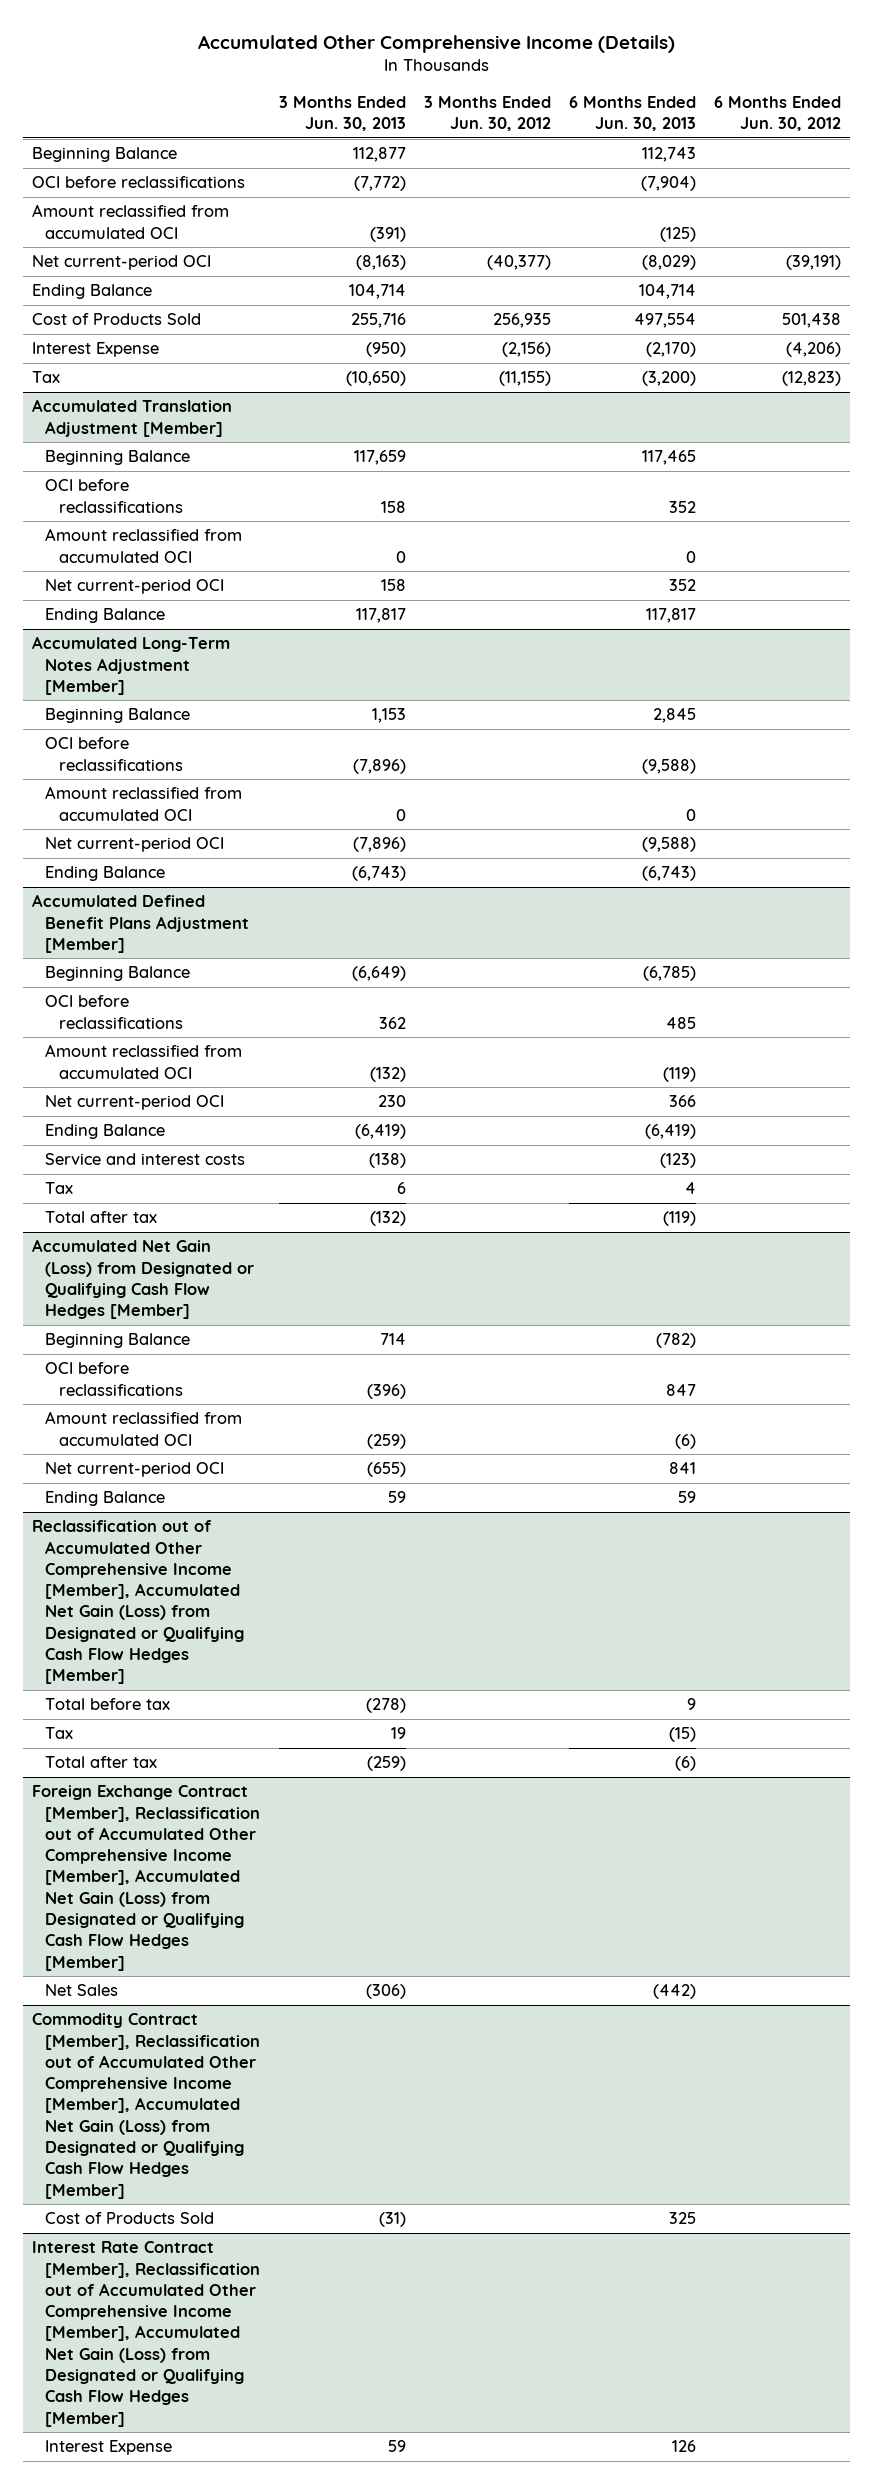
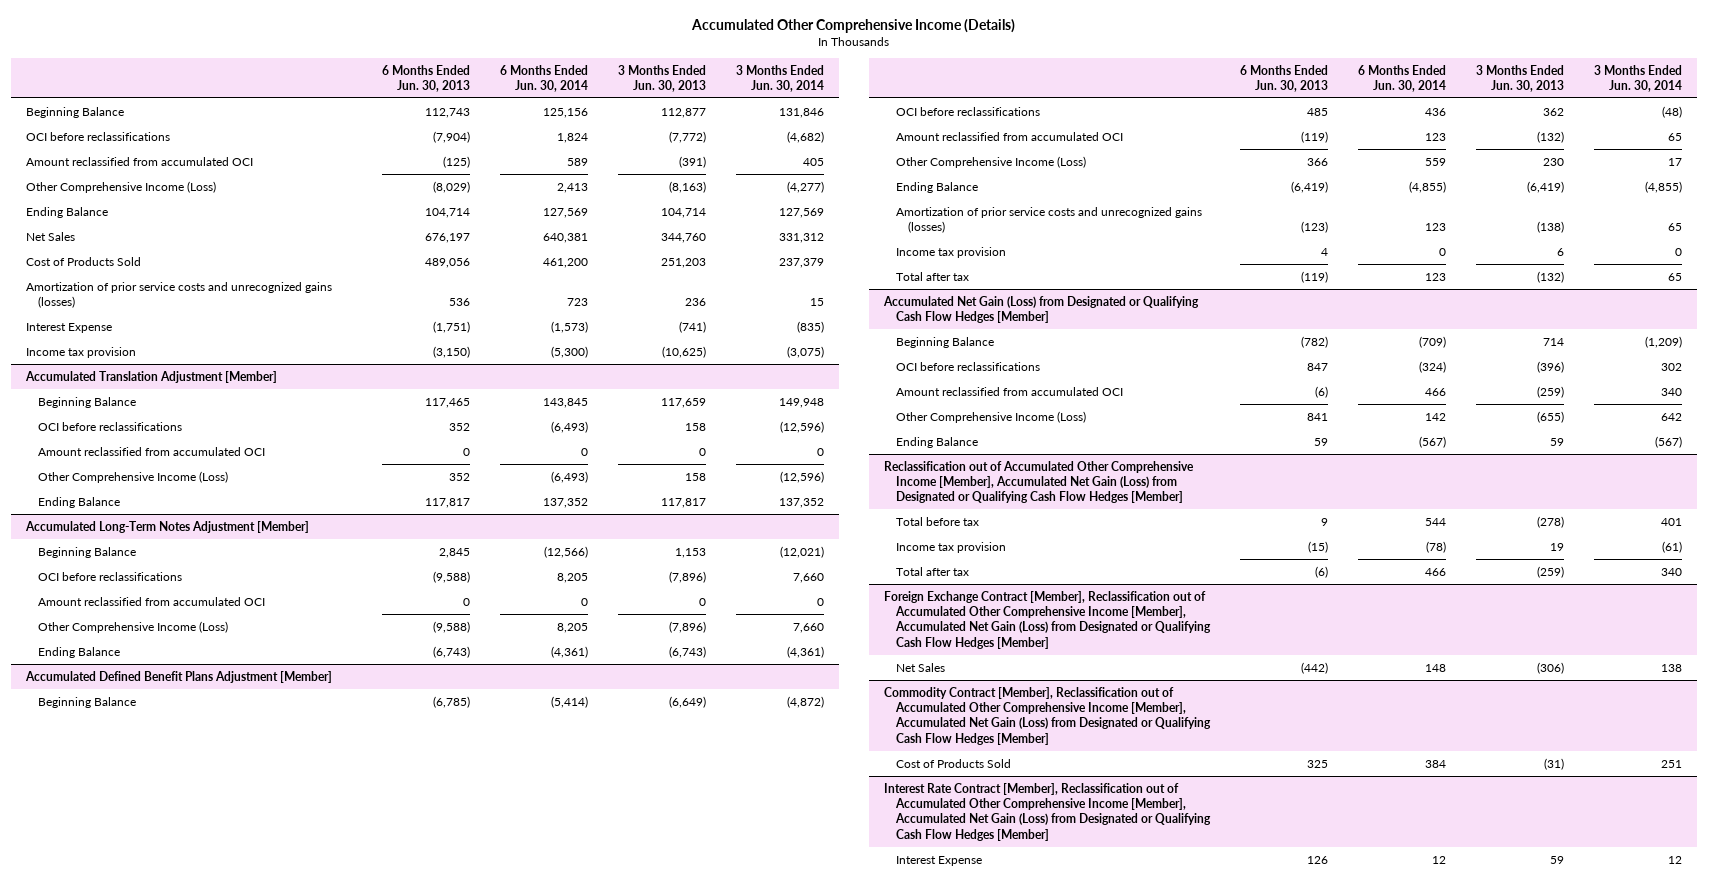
[423,95,551,132] 3 Months Ended Jun. 30, 2012 -> none
[714,95,842,132] 6 Months Ended Jun. 30, 2012 -> none
none -> [500,64,589,92] 6 Months Ended Jun. 30, 2014
none -> [736,64,825,92] 3 Months Ended Jun. 30, 2014
[31,255,211,271] Net current-period OCI -> [26,180,217,193] Other Comprehensive Income (Loss)
none -> [26,231,76,241] Net Sales
[350,313,406,329] 255,716 -> [661,257,707,268] 251,203
[634,313,697,329] 497,554 -> [425,257,471,268] 489,056
none -> [26,281,333,308] Amortization of prior service costs and unrecognized gains (losses)
[365,342,406,358] (950) -> [679,320,707,333] (741)
[646,342,697,358] (2,170) -> [433,320,471,333] (1,751)
[31,371,60,384] Tax -> [26,346,137,358] Income tax provision
[345,371,406,387] (10,650) -> [662,345,707,358] (10,625)
[642,371,697,387] (3,200) -> [433,345,471,358] (3,150)
[45,579,225,595] Net current-period OCI -> [38,470,229,483] Other Comprehensive Income (Loss)
[45,837,225,853] Net current-period OCI -> [38,620,229,633] Other Comprehensive Income (Loss)
[45,1095,225,1111] Net current-period OCI -> [895,155,1086,168] Other Comprehensive Income (Loss)
[45,1153,246,1166] Service and interest costs -> [895,206,1202,233] Amortization of prior service costs and unrecognized gains (losses)
[45,1182,74,1195] Tax -> [895,246,1006,258] Income tax provision
[45,1462,225,1478] Net current-period OCI -> [895,410,1086,423] Other Comprehensive Income (Loss)
[45,1727,74,1740] Tax -> [895,541,1006,553] Income tax provision

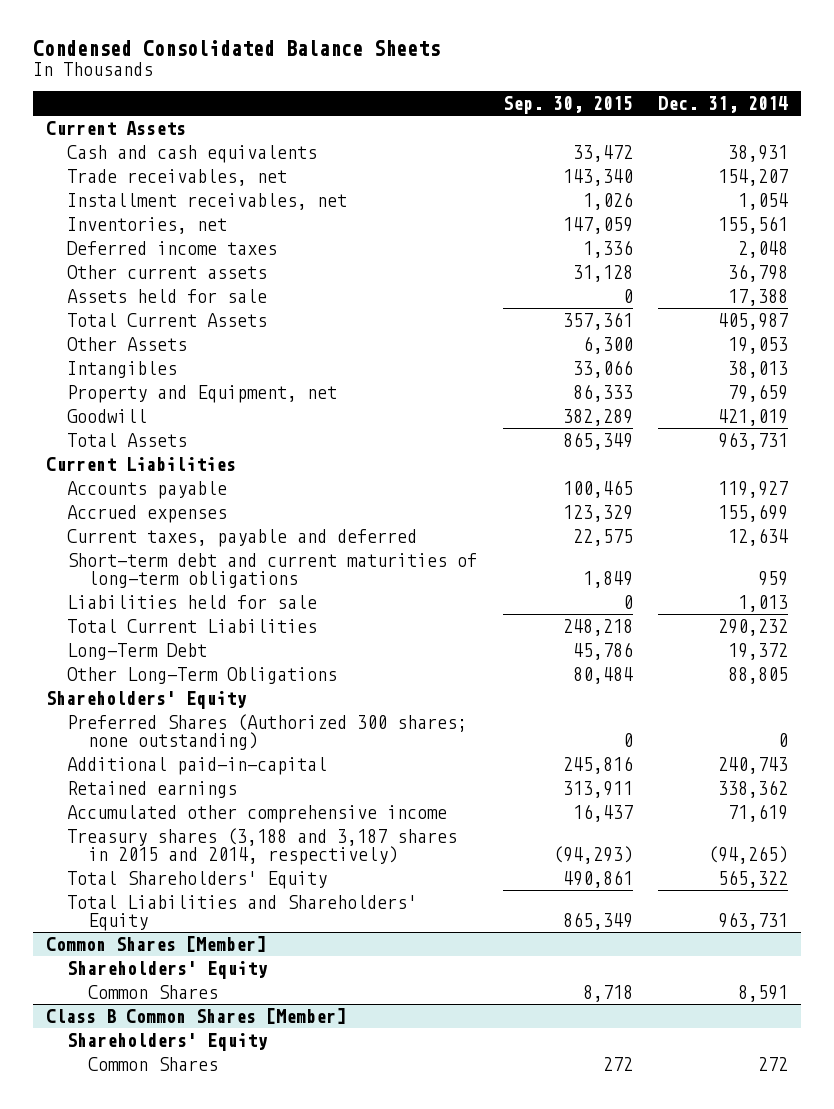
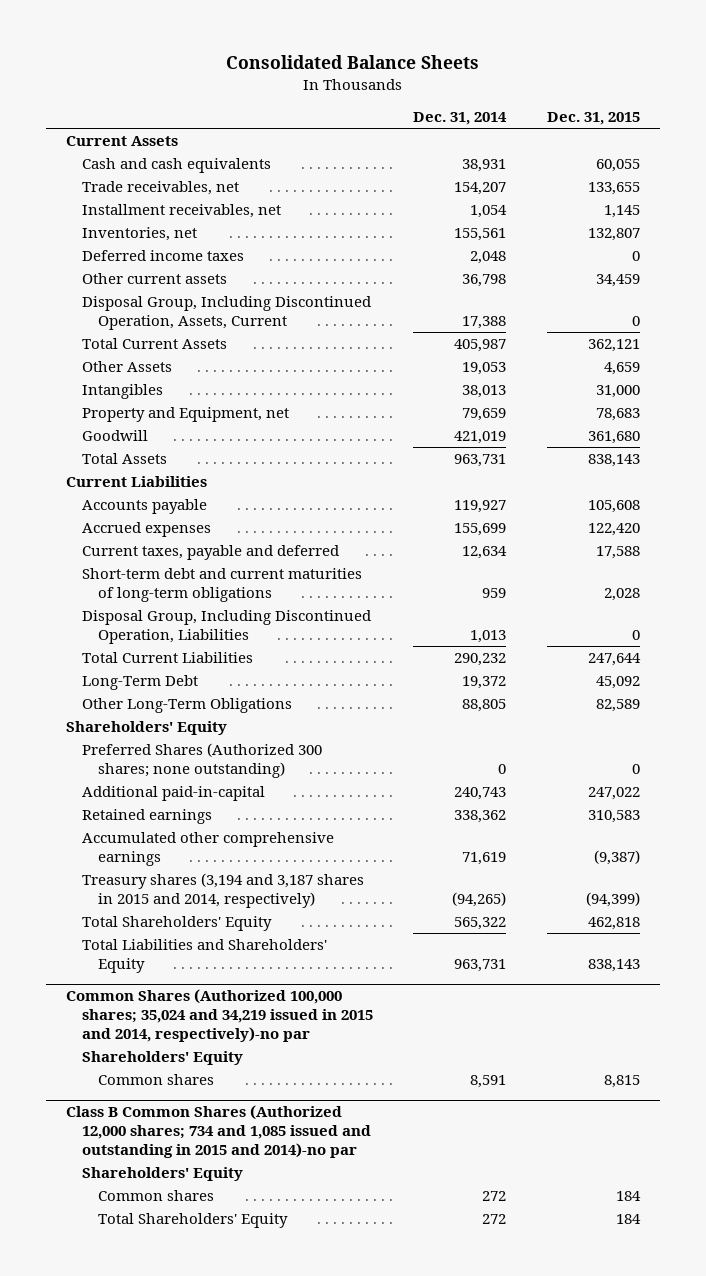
[32,39,440,56] Condensed Consolidated Balance Sheets -> [225,55,479,70] Consolidated Balance Sheets
[502,95,633,114] Sep. 30, 2015 -> none
none -> [546,111,640,125] Dec. 31, 2015
[66,288,267,303] Assets held for sale -> [82,296,372,330] Disposal Group, Including Discontinued Operation, Assets, Current
[66,594,317,609] Liabilities held for sale -> [82,610,372,644] Disposal Group, Including Discontinued Operation, Liabilities
[66,804,447,823] Accumulated other comprehensive income -> [82,832,335,866] Accumulated other comprehensive earnings
[66,827,457,866] Treasury shares (3,188 and 3,187 shares in 2015 and 2014, respectively) -> [82,873,365,908] Treasury shares (3,194 and 3,187 shares in 2015 and 2014, respectively)
[45,935,266,952] Common Shares [Member] -> [66,989,374,1042] Common Shares (Authorized 100,000 shares; 35,024 and 34,219 issued in 2015 and 2014, respectively)-no par
[87,984,218,999] Common Shares -> [97,1074,214,1086] Common shares
[45,1007,346,1024] Class B Common Shares [Member] -> [66,1105,372,1158] Class B Common Shares (Authorized 12,000 shares; 734 and 1,085 issued and outstanding in 2015 and 2014)-no par
[87,1056,218,1071] Common Shares -> [97,1190,214,1202] Common shares
none -> [97,1213,288,1229] Total Shareholders' Equity

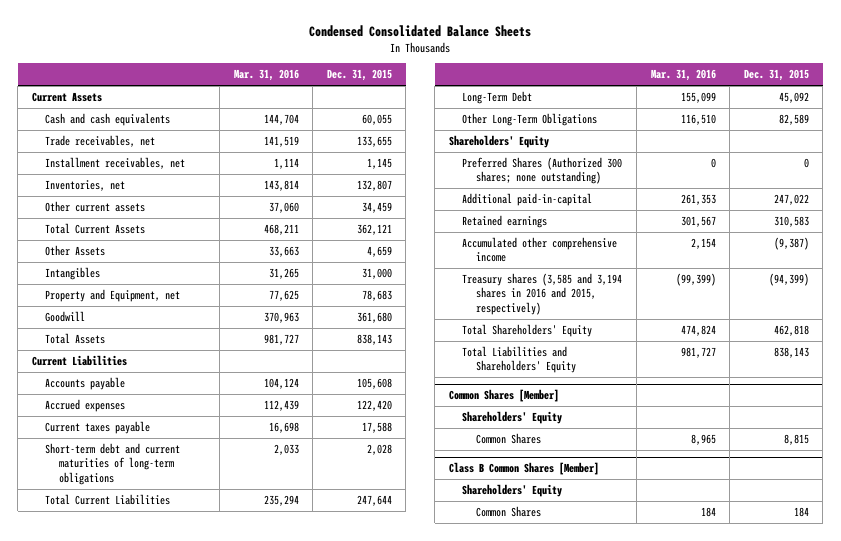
[225,55,479,70] Consolidated Balance Sheets -> [309,25,532,38] Condensed Consolidated Balance Sheets
[413,111,508,125] Dec. 31, 2014 -> none
none -> [233,69,299,82] Mar. 31, 2016
[82,250,245,262] Deferred income taxes -> none
[82,296,372,330] Disposal Group, Including Discontinued Operation, Assets, Current -> none
[82,545,340,561] Current taxes, payable and deferred -> [45,420,151,434] Current taxes payable
[82,610,372,644] Disposal Group, Including Discontinued Operation, Liabilities -> none
[82,832,335,866] Accumulated other comprehensive earnings -> [462,236,618,263] Accumulated other comprehensive income
[82,873,365,908] Treasury shares (3,194 and 3,187 shares in 2015 and 2014, respectively) -> [462,272,623,315] Treasury shares (3,585 and 3,194 shares in 2016 and 2015, respectively)
[66,989,374,1042] Common Shares (Authorized 100,000 shares; 35,024 and 34,219 issued in 2015 and 2014, respectively)-no par -> [448,389,559,403] Common Shares [Member]
[97,1074,214,1086] Common shares -> [475,432,541,444] Common Shares
[66,1105,372,1158] Class B Common Shares (Authorized 12,000 shares; 734 and 1,085 issued and outstanding in 2015 and 2014)-no par -> [448,462,599,476] Class B Common Shares [Member]
[97,1213,288,1229] Total Shareholders' Equity -> none
[97,1190,214,1202] Common shares -> [475,505,541,517] Common Shares

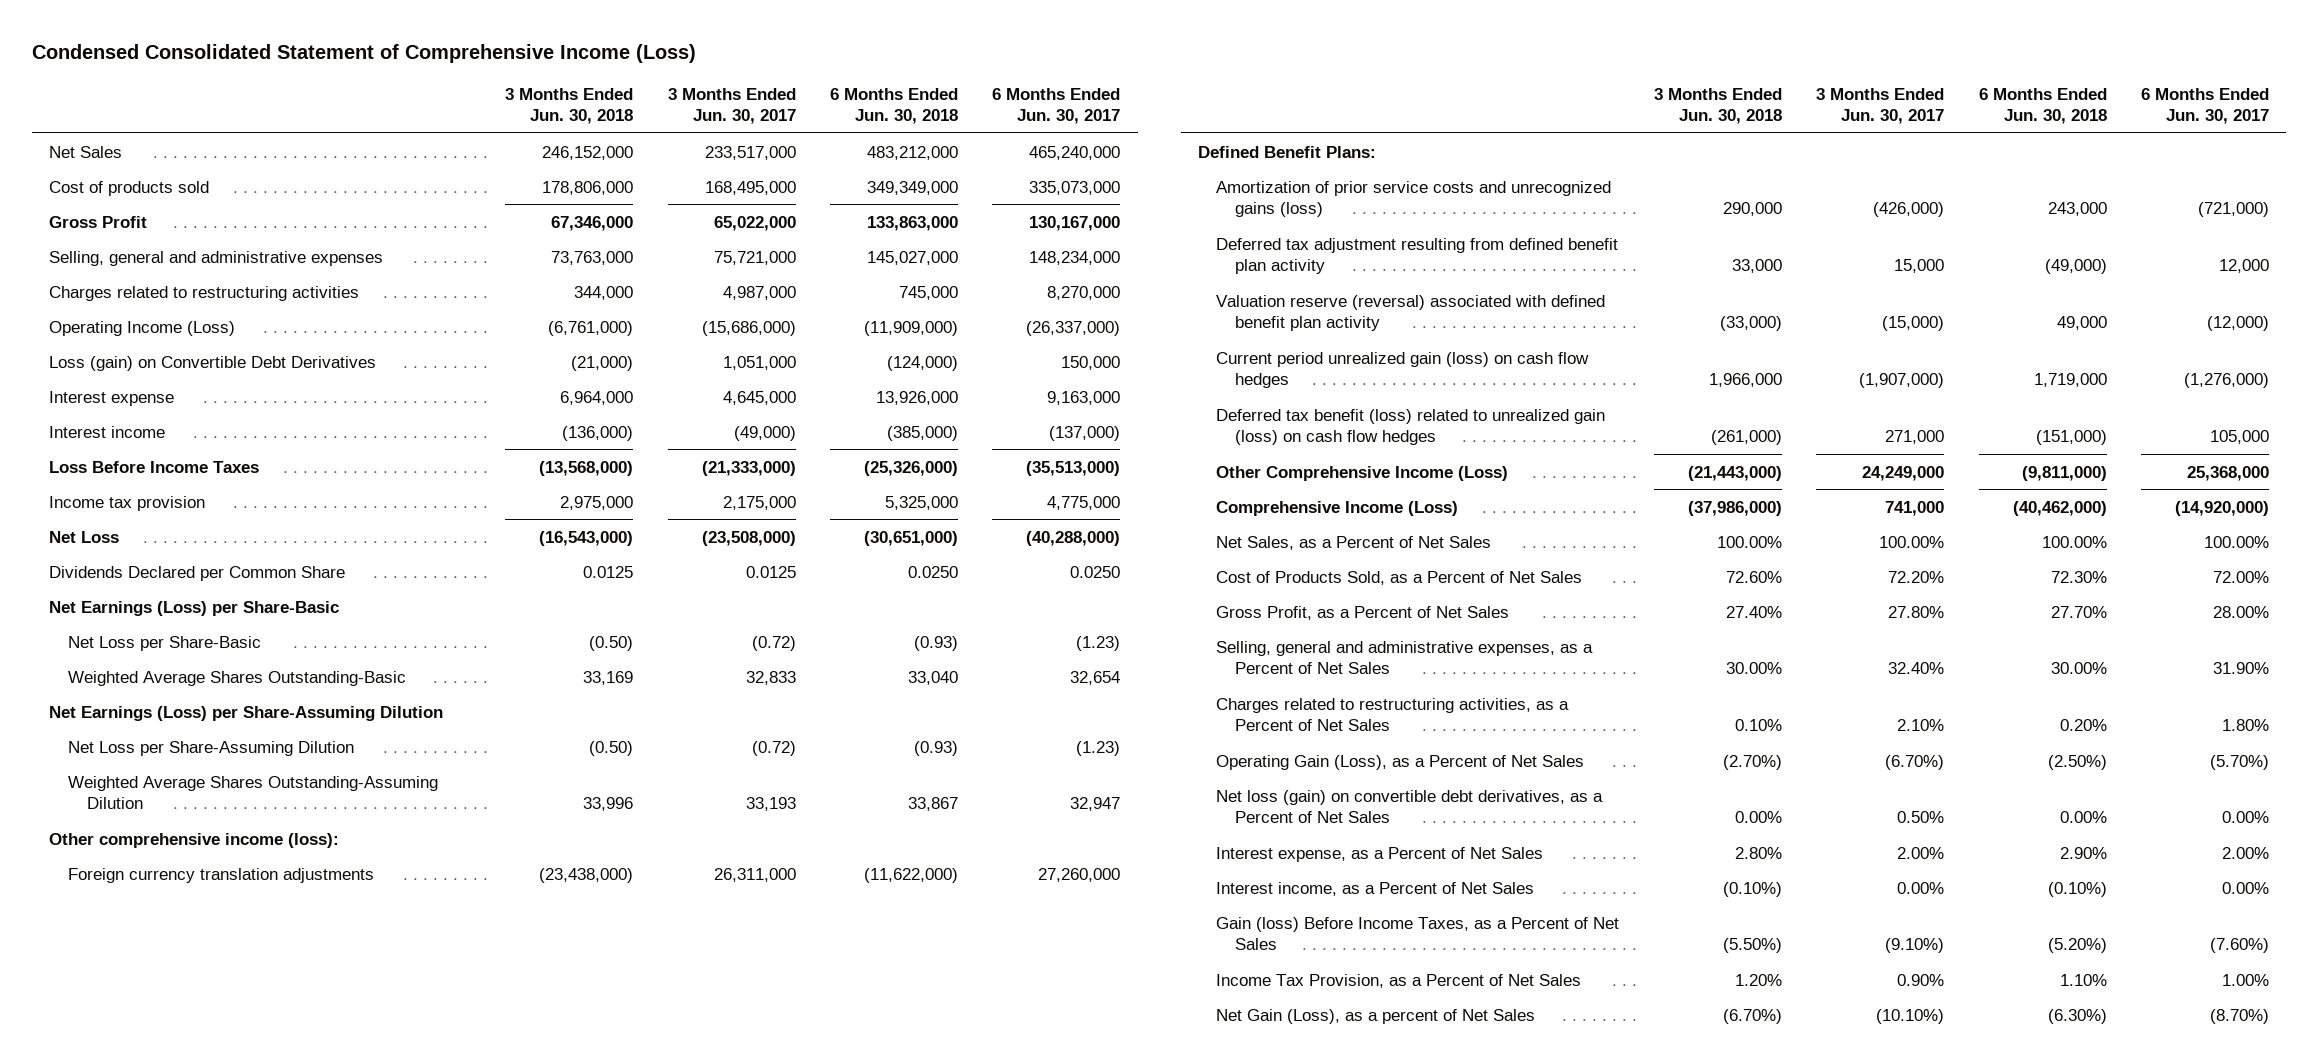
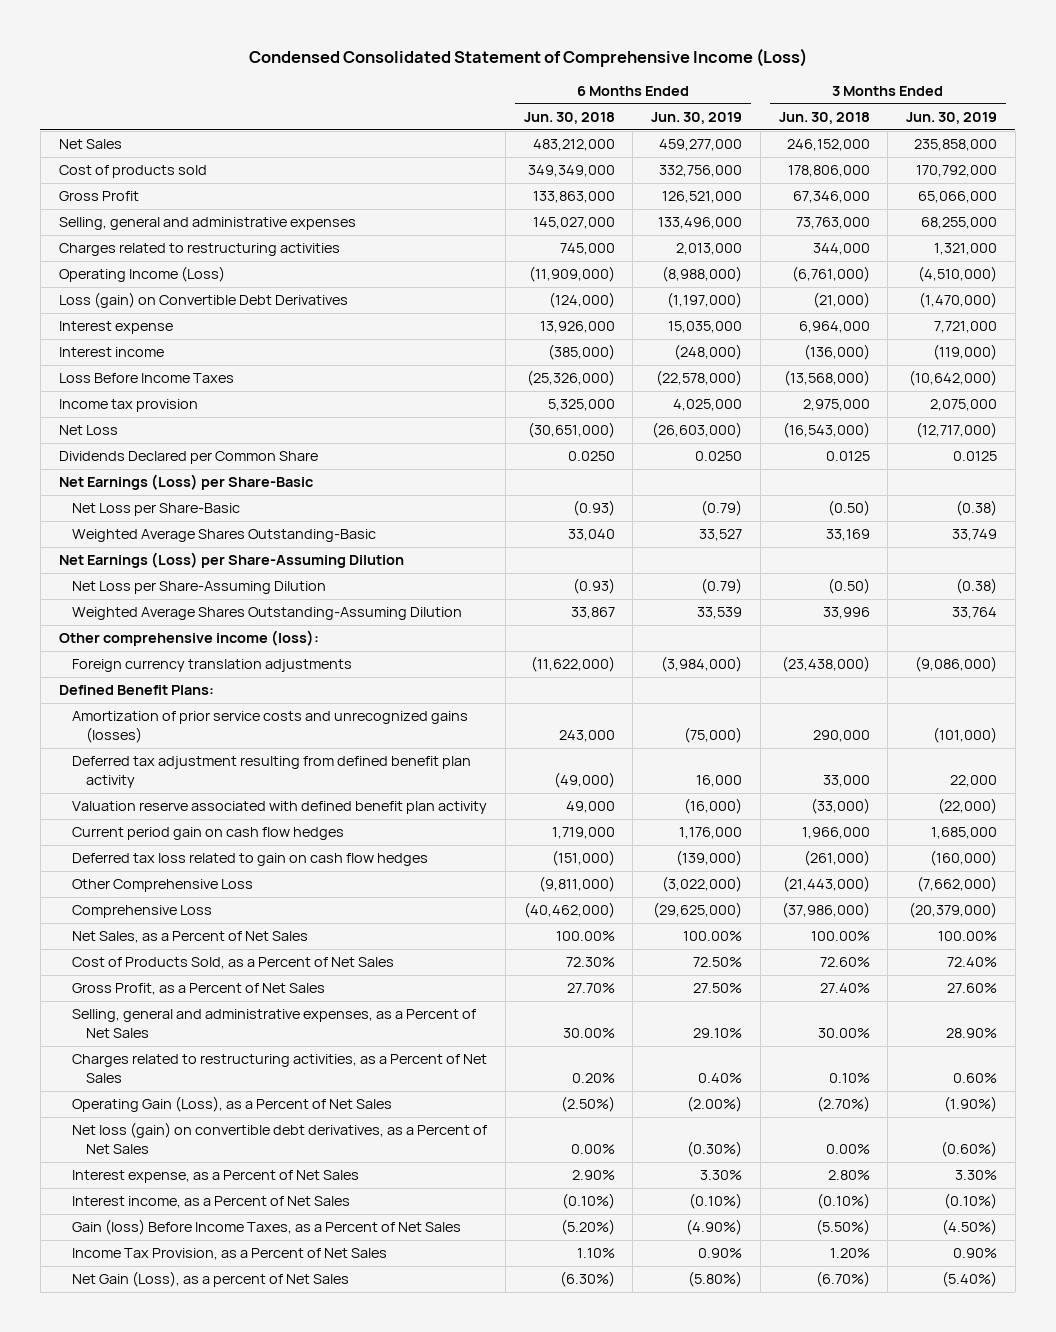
[667,87,796,125] 3 Months Ended Jun. 30, 2017 -> none
[992,87,1121,125] 6 Months Ended Jun. 30, 2017 -> none
none -> [651,111,743,124] Jun. 30, 2019
none -> [906,111,998,124] Jun. 30, 2019
[1216,180,1612,218] Amortization of prior service costs and unrecognized gains (loss) -> [72,711,469,743] Amortization of prior service costs and unrecognized gains (losses)
[1216,294,1606,332] Valuation reserve (reversal) associated with defined benefit plan activity -> [72,801,488,815] Valuation reserve associated with defined benefit plan activity
[1216,351,1590,389] Current period unrealized gain (loss) on cash flow hedges -> [72,827,345,841] Current period gain on cash flow hedges
[1216,408,1606,446] Deferred tax benefit (loss) related to unrealized gain (loss) on cash flow hedges -> [72,853,429,867] Deferred tax loss related to gain on cash flow hedges
[1216,465,1509,481] Other Comprehensive Income (Loss) -> [72,879,254,893] Other Comprehensive Loss
[1216,500,1459,516] Comprehensive Income (Loss) -> [72,905,213,919] Comprehensive Loss

